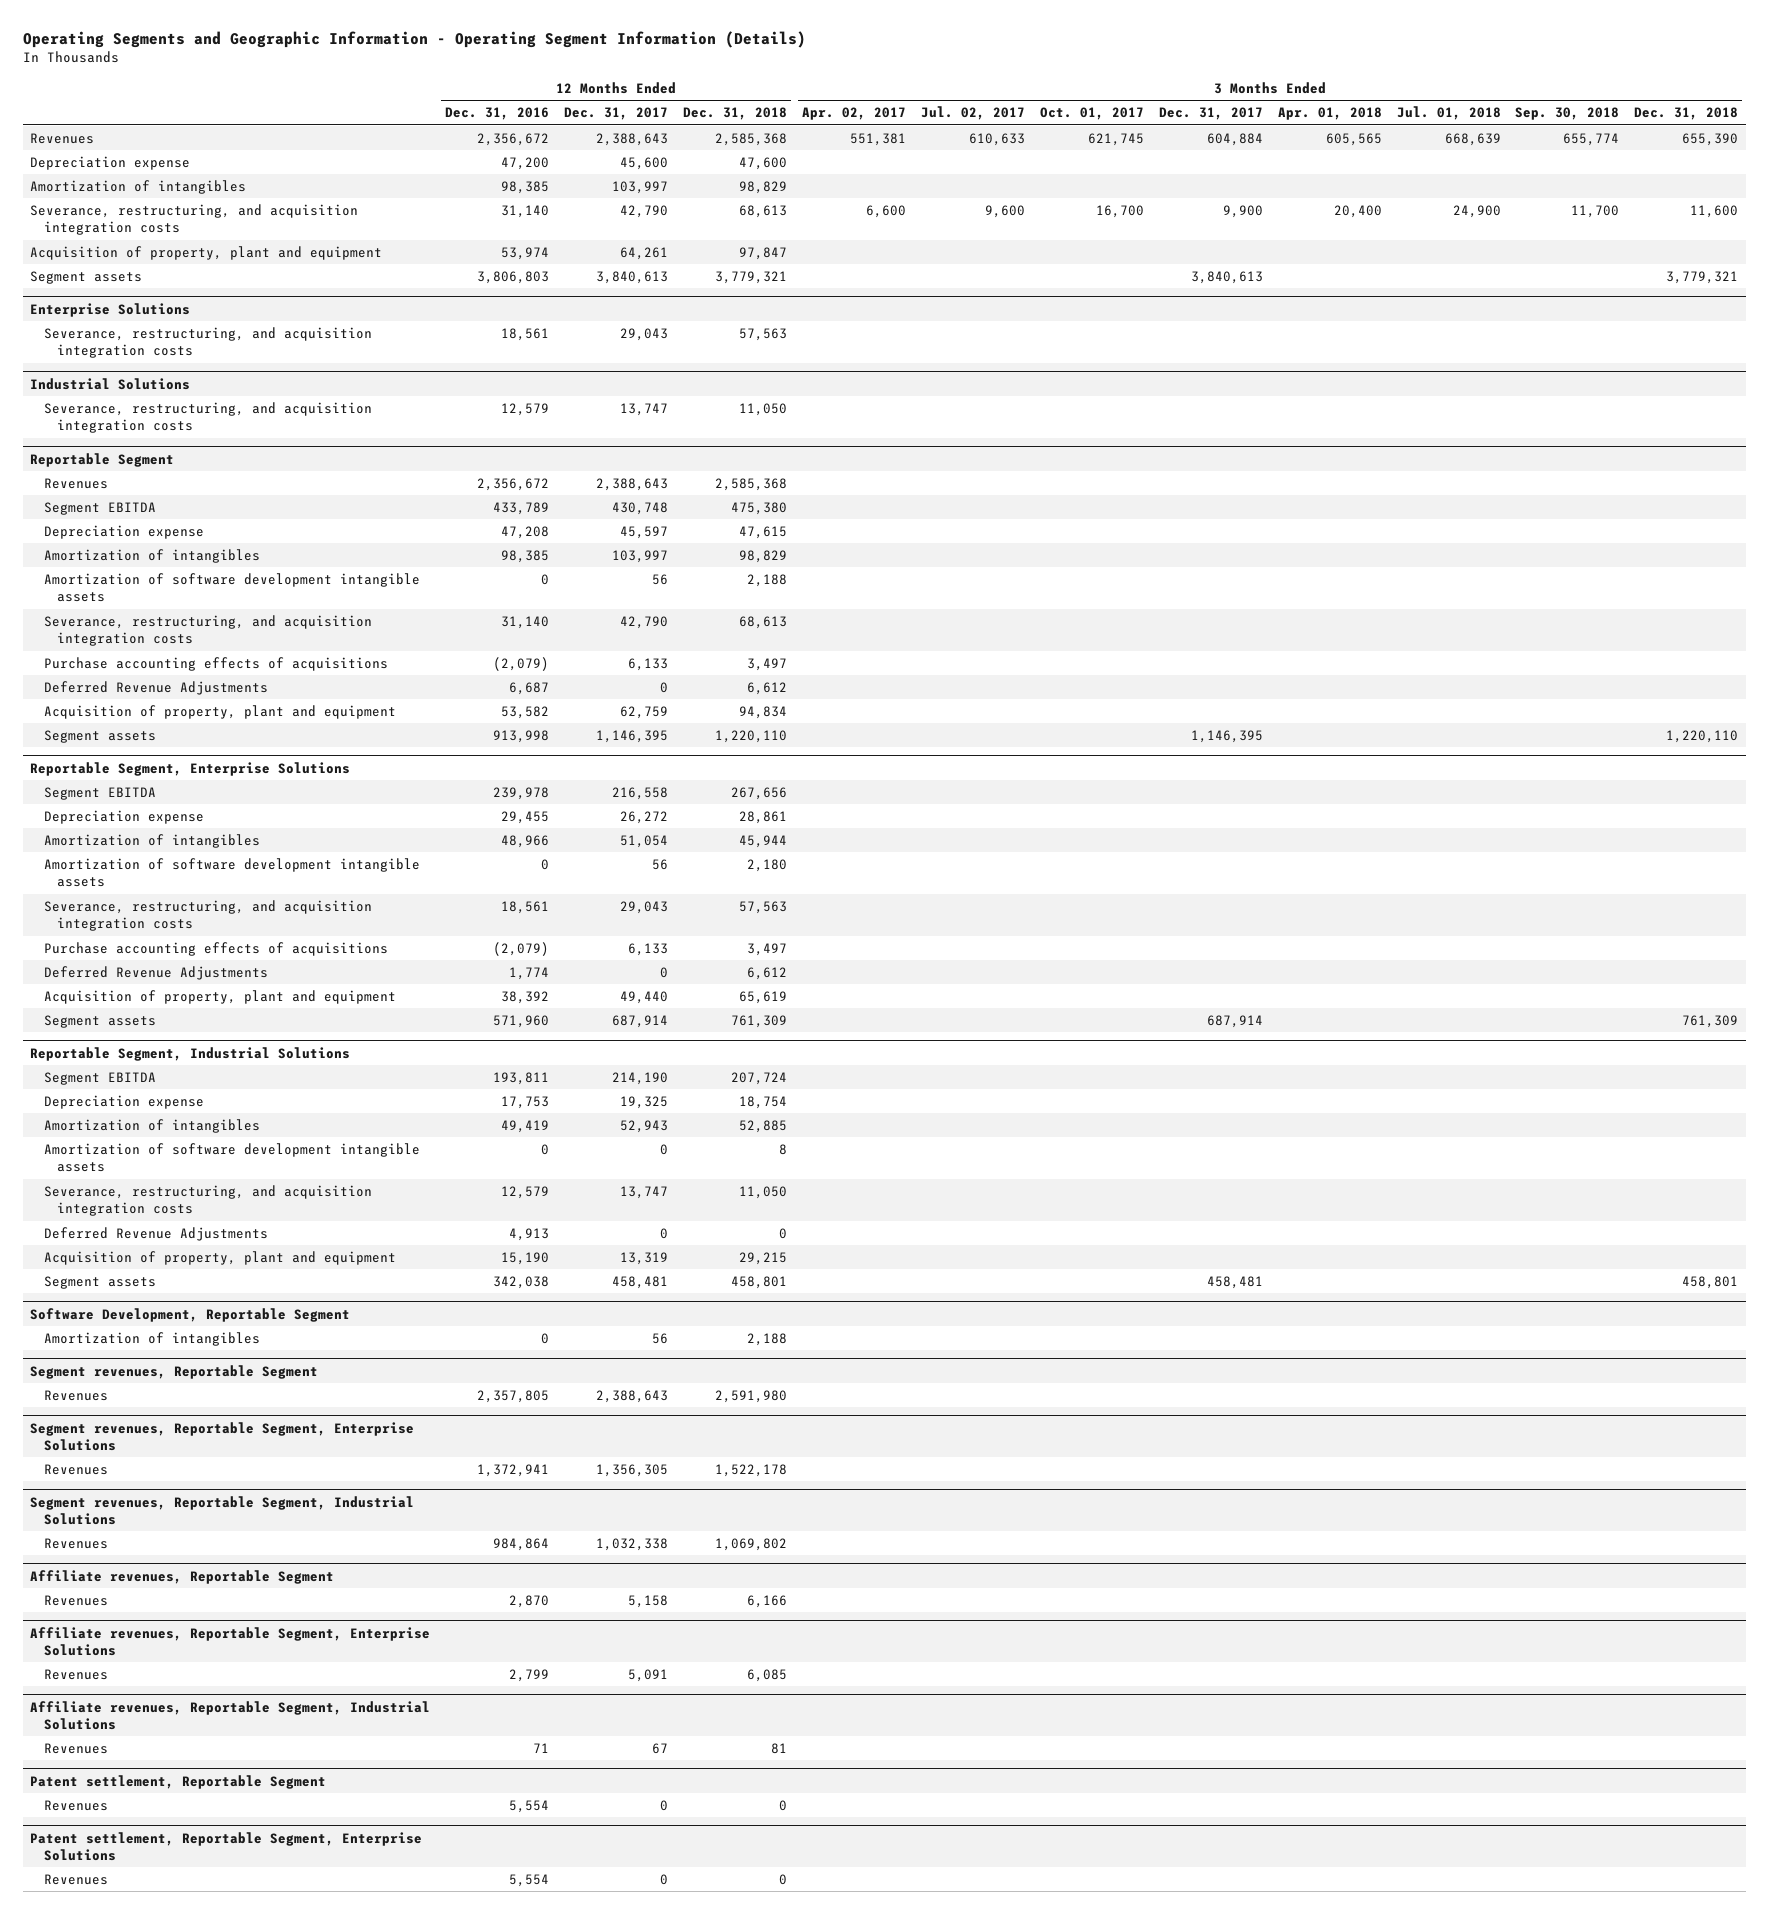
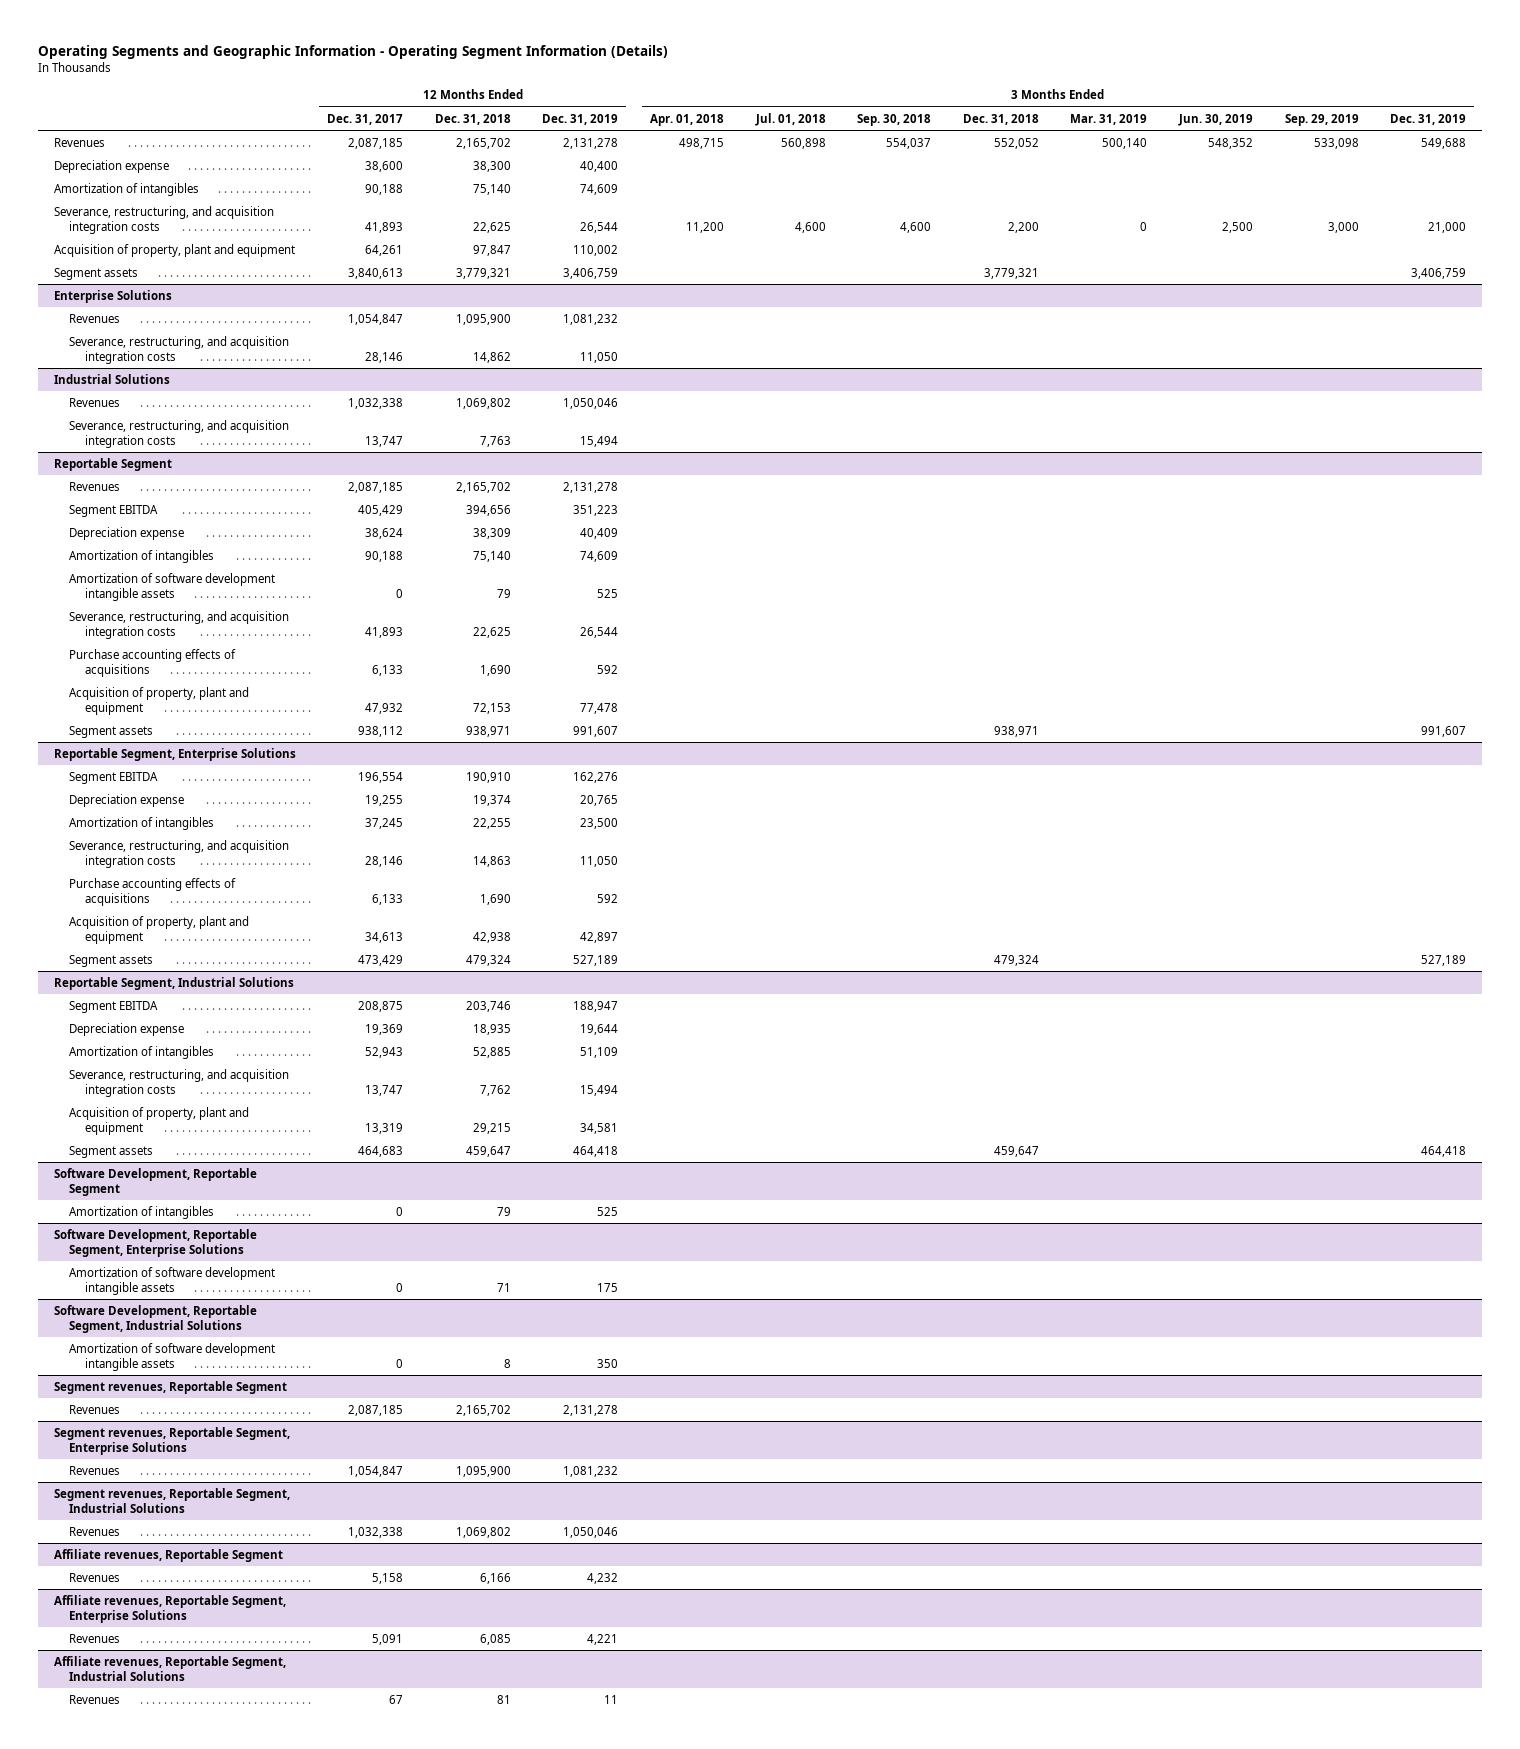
[445,107,550,121] Dec. 31, 2016 -> none
[801,107,906,121] Apr. 02, 2017 -> none
[920,106,1025,121] Jul. 02, 2017 -> none
[1039,107,1144,121] Oct. 01, 2017 -> none
[1158,107,1263,121] Dec. 31, 2017 -> none
none -> [542,113,619,125] Dec. 31, 2019
none -> [1070,113,1148,125] Mar. 31, 2019
none -> [1178,113,1254,126] Jun. 30, 2019
none -> [1284,113,1359,126] Sep. 29, 2019
none -> [1390,113,1467,125] Dec. 31, 2019
[596,132,669,146] 2,388,643 -> [348,137,404,149] 2,087,185
[715,132,788,146] 2,585,368 -> [455,137,511,149] 2,165,702
[1325,132,1382,146] 605,565 -> [678,137,724,149] 498,715
[1444,132,1501,146] 668,639 -> [780,137,826,149] 560,898
[1563,132,1620,146] 655,774 -> [886,137,932,149] 554,037
[1682,132,1739,146] 655,390 -> [993,137,1039,149] 552,052
[620,156,669,170] 45,600 -> [365,160,404,172] 38,600
[739,156,788,170] 47,600 -> [472,160,511,172] 38,300
[612,180,669,194] 103,997 -> [365,183,404,195] 90,188
[739,180,788,194] 98,829 -> [472,183,511,195] 75,140
[620,204,669,218] 42,790 -> [365,221,404,233] 41,893
[739,204,788,218] 68,613 -> [472,221,511,233] 22,625
[1333,204,1382,218] 20,400 -> [685,221,724,233] 11,200
[1452,204,1501,218] 24,900 -> [794,221,826,233] 4,600
[1571,204,1620,218] 11,700 -> [900,221,932,233] 4,600
[1690,204,1739,218] 11,600 -> [1007,221,1039,233] 2,200
none -> [69,313,121,323] Revenues
[620,327,669,341] 29,043 -> [365,351,404,363] 28,146
[739,327,788,341] 57,563 -> [472,351,511,363] 14,862
none -> [69,397,121,407] Revenues
[739,402,788,416] 11,050 -> [479,435,511,447] 7,763
[43,680,268,695] Deferred Revenue Adjustments -> none
[596,477,669,491] 2,388,643 -> [348,481,404,493] 2,087,185
[715,477,788,491] 2,585,368 -> [455,481,511,493] 2,165,702
[612,501,669,515] 430,748 -> [358,504,404,516] 405,429
[731,501,788,515] 475,380 -> [465,504,511,516] 394,656
[620,525,669,539] 45,597 -> [365,527,404,539] 38,624
[739,525,788,539] 47,615 -> [472,527,511,539] 38,309
[612,549,669,563] 103,997 -> [365,550,404,562] 90,188
[739,549,788,563] 98,829 -> [472,550,511,562] 75,140
[652,573,669,585] 56 -> [396,588,404,598] 0
[747,573,788,587] 2,188 -> [496,588,511,598] 79
[620,615,669,629] 42,790 -> [365,626,404,638] 41,893
[739,615,788,629] 68,613 -> [472,626,511,638] 22,625
[747,657,788,671] 3,497 -> [479,664,511,676] 1,690
[620,705,669,719] 62,759 -> [365,702,404,714] 47,932
[739,705,788,719] 94,834 -> [472,702,511,714] 72,153
[596,729,669,743] 1,146,395 -> [358,725,404,737] 938,112
[715,729,788,743] 1,220,110 -> [465,725,511,737] 938,971
[1666,729,1739,743] 1,220,110 -> [993,725,1039,737] 938,971
[43,857,420,888] Amortization of software development intangible assets -> none
[43,965,268,980] Deferred Revenue Adjustments -> none
[612,786,669,800] 216,558 -> [358,771,404,783] 196,554
[731,786,788,800] 267,656 -> [465,771,511,783] 190,910
[620,810,669,824] 26,272 -> [365,794,404,806] 19,255
[739,810,788,824] 28,861 -> [472,794,511,806] 19,374
[620,834,669,848] 51,054 -> [365,817,404,829] 37,245
[739,834,788,848] 45,944 -> [472,817,511,829] 22,255
[620,900,669,914] 29,043 -> [365,855,404,867] 28,146
[739,900,788,914] 57,563 -> [472,855,511,867] 14,863
[747,942,788,956] 3,497 -> [479,893,511,905] 1,690
[620,990,669,1004] 49,440 -> [365,931,404,943] 34,613
[739,990,788,1004] 65,619 -> [472,931,511,943] 42,938
[612,1014,669,1028] 687,914 -> [358,954,404,966] 473,429
[731,1014,788,1028] 761,309 -> [465,954,511,966] 479,324
[1682,1014,1739,1028] 761,309 -> [993,954,1039,966] 479,324
[612,1071,669,1085] 214,190 -> [358,1000,404,1012] 208,875
[731,1071,788,1085] 207,724 -> [465,1000,511,1012] 203,746
[620,1095,669,1109] 19,325 -> [365,1023,404,1035] 19,369
[739,1095,788,1109] 18,754 -> [472,1023,511,1035] 18,935
[43,1142,420,1173] Amortization of software development intangible assets -> none
[43,1226,268,1241] Deferred Revenue Adjustments -> none
[739,1185,788,1199] 11,050 -> [479,1084,511,1096] 7,762
[612,1275,669,1289] 458,481 -> [358,1145,404,1157] 464,683
[731,1275,788,1289] 458,801 -> [465,1145,511,1157] 459,647
[1682,1275,1739,1289] 458,801 -> [993,1145,1039,1157] 459,647
[652,1332,669,1344] 56 -> [396,1206,404,1216] 0
[747,1332,788,1346] 2,188 -> [496,1206,511,1216] 79
none -> [53,1228,257,1257] Software Development, Reportable Segment, Enterprise Solutions
none -> [69,1266,276,1295] Amortization of software development intangible assets
none -> [53,1304,257,1333] Software Development, Reportable Segment, Industrial Solutions
none -> [69,1342,276,1371] Amortization of software development intangible assets
[596,1389,669,1403] 2,388,643 -> [348,1404,404,1416] 2,087,185
[715,1389,788,1403] 2,591,980 -> [455,1404,511,1416] 2,165,702
[596,1463,669,1477] 1,356,305 -> [348,1465,404,1477] 1,054,847
[715,1463,788,1477] 1,522,178 -> [455,1465,511,1477] 1,095,900
[30,1774,327,1789] Patent settlement, Reportable Segment -> none
[43,1799,108,1811] Revenues -> none
[30,1831,423,1861] Patent settlement, Reportable Segment, Enterprise Solutions -> none
[43,1873,108,1885] Revenues -> none

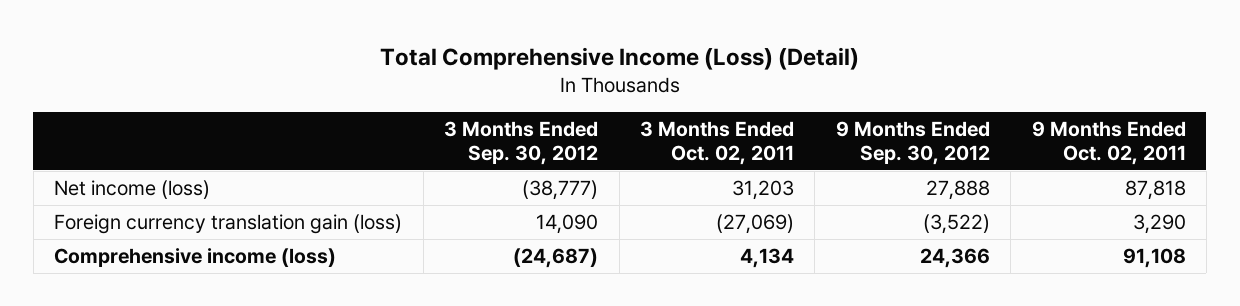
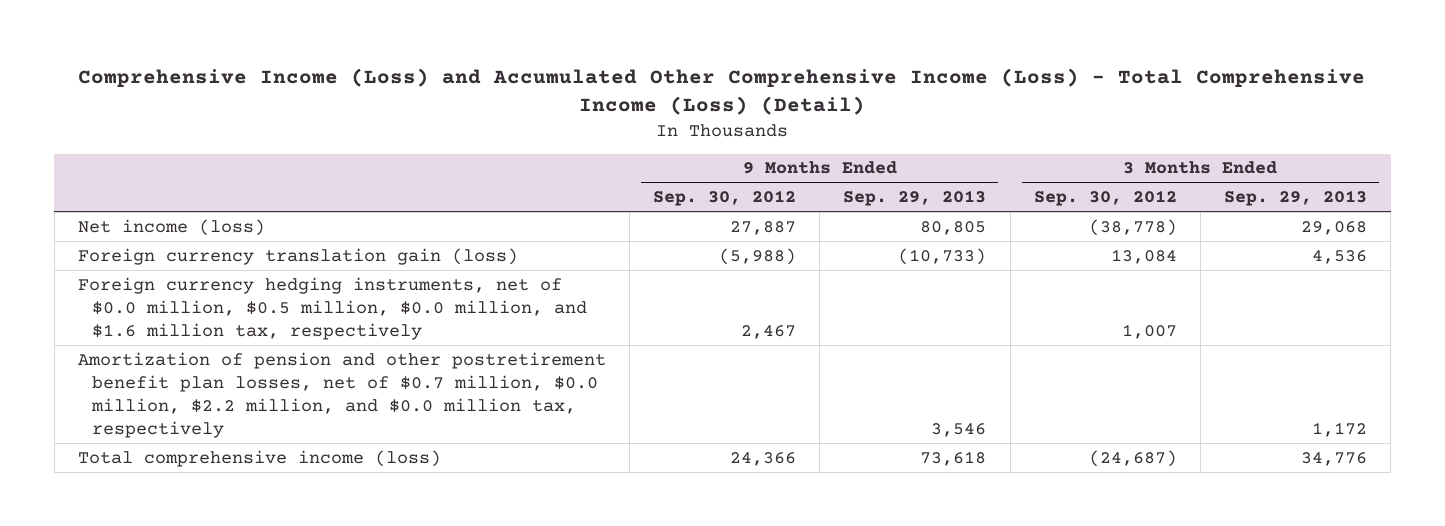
[379,46,859,70] Total Comprehensive Income (Loss) (Detail) -> [78,67,1366,115] Comprehensive Income (Loss) and Accumulated Other Comprehensive Income (Loss) - Total Comprehensive Income (Loss) (Detail)
[639,120,794,166] 3 Months Ended Oct. 02, 2011 -> none
[1031,120,1186,166] 9 Months Ended Oct. 02, 2011 -> none
none -> [843,190,987,207] Sep. 29, 2013
none -> [1224,190,1368,207] Sep. 29, 2013
[522,180,599,201] (38,777) -> [1088,218,1177,236] (38,778)
[925,180,990,201] 27,888 -> [730,220,797,235] 27,887
[536,214,599,235] 14,090 -> [1110,248,1177,264] 13,084
[922,214,990,235] (3,522) -> [719,247,797,265] (5,988)
none -> [77,276,587,341] Foreign currency hedging instruments, net of $0.0 million, $0.5 million, $0.0 million, and $1.6 million tax, respectively
none -> [77,351,606,439] Amortization of pension and other postretirement benefit plan losses, net of $0.7 million, $0.0 million, $2.2 million, and $0.0 million tax, respectively
[54,248,337,268] Comprehensive income (loss) -> [77,449,441,467] Total comprehensive income (loss)

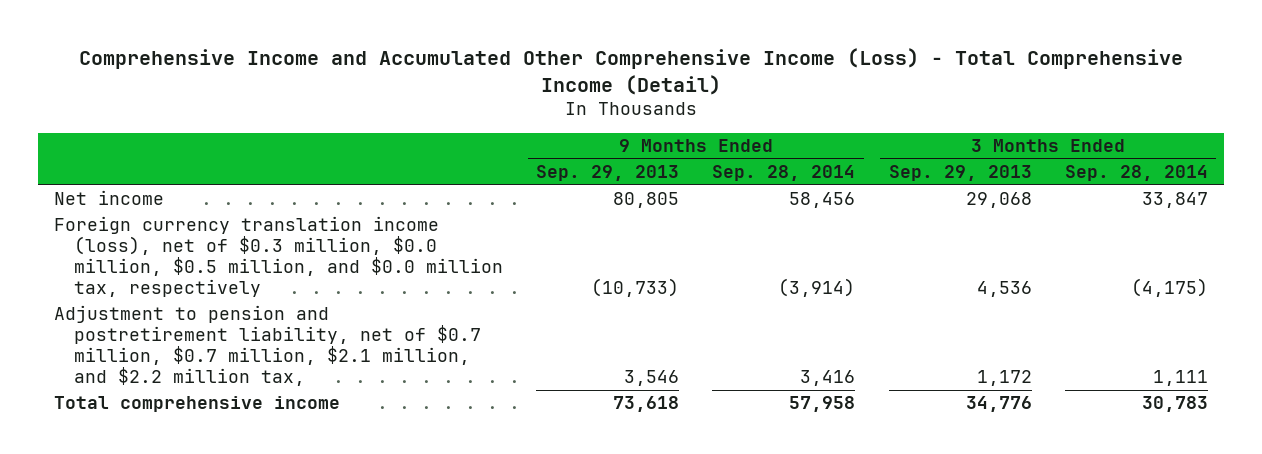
[78,67,1366,115] Comprehensive Income (Loss) and Accumulated Other Comprehensive Income (Loss) - Total Comprehensive Income (Loss) (Detail) -> [78,47,1183,95] Comprehensive Income and Accumulated Other Comprehensive Income (Loss) - Total Comprehensive Income (Detail)
[653,190,797,207] Sep. 30, 2012 -> none
[1033,190,1177,207] Sep. 30, 2012 -> none
none -> [712,165,856,182] Sep. 28, 2014
none -> [1064,165,1208,182] Sep. 28, 2014
[77,276,587,341] Foreign currency hedging instruments, net of $0.0 million, $0.5 million, $0.0 million, and $1.6 million tax, respectively -> none
[77,218,265,236] Net income (loss) -> [54,190,165,206] Net income
[77,247,518,265] Foreign currency translation gain (loss) -> [54,216,504,297] Foreign currency translation income (loss), net of $0.3 million, $0.0 million, $0.5 million, and $0.0 million tax, respectively
[77,351,606,439] Amortization of pension and other postretirement benefit plan losses, net of $0.7 million, $0.0 million, $2.2 million, and $0.0 million tax, respectively -> [54,305,482,386] Adjustment to pension and postretirement liability, net of $0.7 million, $0.7 million, $2.1 million, and $2.2 million tax,
[77,449,441,467] Total comprehensive income (loss) -> [54,396,341,413] Total comprehensive income

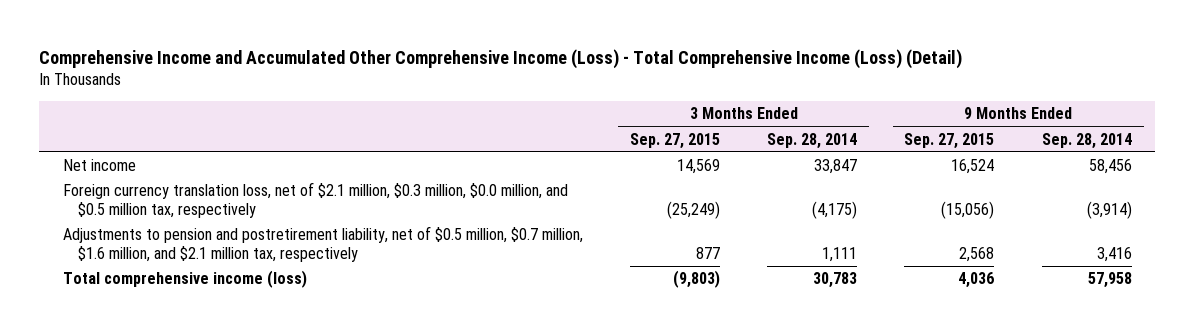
[78,47,1183,95] Comprehensive Income and Accumulated Other Comprehensive Income (Loss) - Total Comprehensive Income (Detail) -> [38,48,962,69] Comprehensive Income and Accumulated Other Comprehensive Income (Loss) - Total Comprehensive Income (Loss) (Detail)
[536,165,680,182] Sep. 29, 2013 -> none
[888,165,1032,182] Sep. 29, 2013 -> none
none -> [629,132,720,149] Sep. 27, 2015
none -> [904,132,995,149] Sep. 27, 2015
[54,216,504,297] Foreign currency translation income (loss), net of $0.3 million, $0.0 million, $0.5 million, and $0.0 million tax, respectively -> [62,182,568,219] Foreign currency translation loss, net of $2.1 million, $0.3 million, $0.0 million, and $0.5 million tax, respectively
[54,305,482,386] Adjustment to pension and postretirement liability, net of $0.7 million, $0.7 million, $2.1 million, and $2.2 million tax, -> [62,226,583,263] Adjustments to pension and postretirement liability, net of $0.5 million, $0.7 million, $1.6 million, and $2.1 million tax, respectively
[54,396,341,413] Total comprehensive income -> [62,270,307,289] Total comprehensive income (loss)

